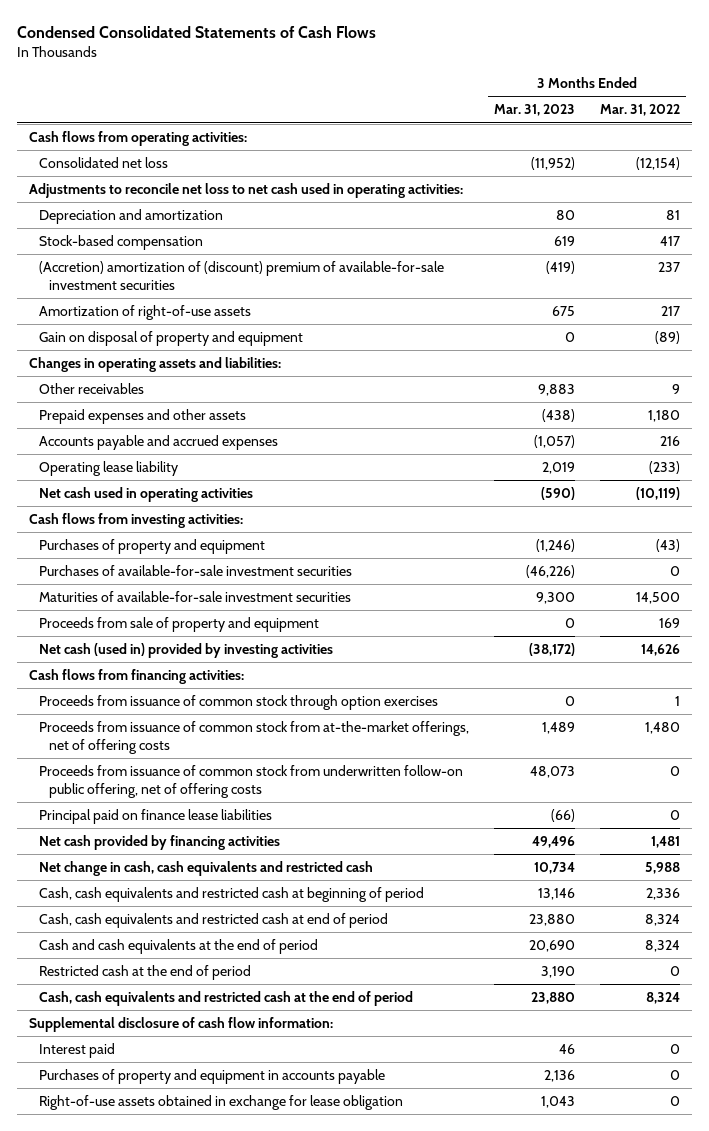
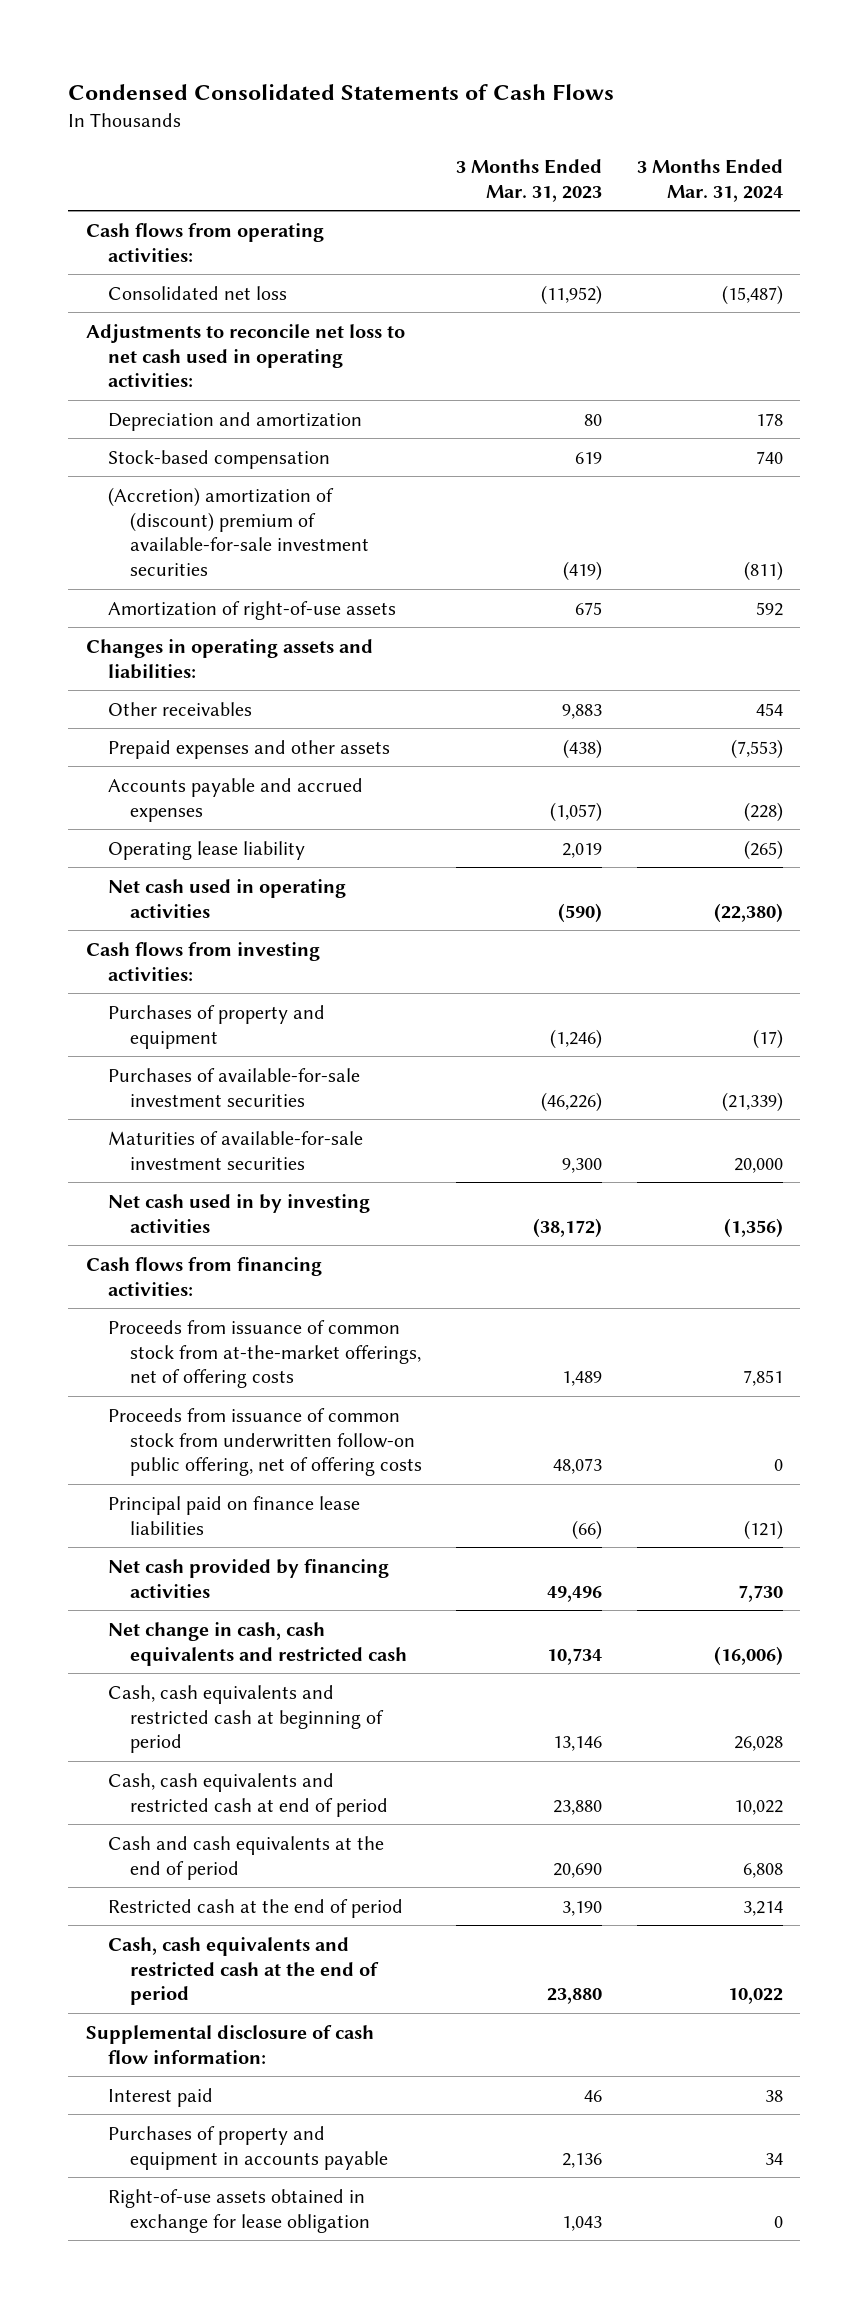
[599,104,680,117] Mar. 31, 2022 -> none
none -> [636,158,783,202] 3 Months Ended Mar. 31, 2024
[39,330,304,346] Gain on disposal of property and equipment -> none
[39,616,320,632] Proceeds from sale of property and equipment -> none
[39,642,334,658] Net cash (used in) provided by investing activities -> [107,1193,370,1233] Net cash used in by investing activities
[39,694,439,710] Proceeds from issuance of common stock through option exercises -> none

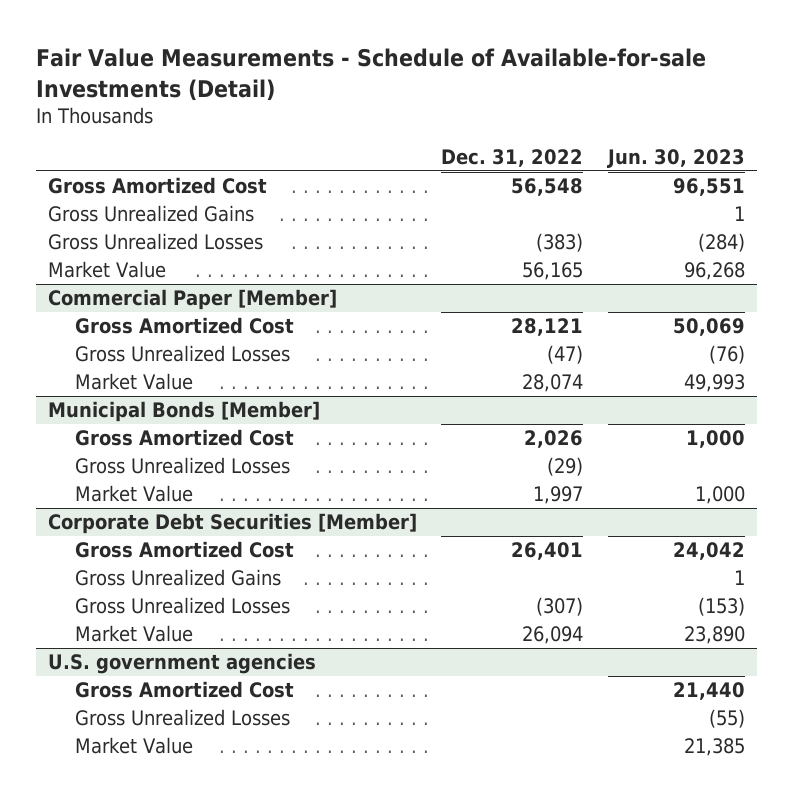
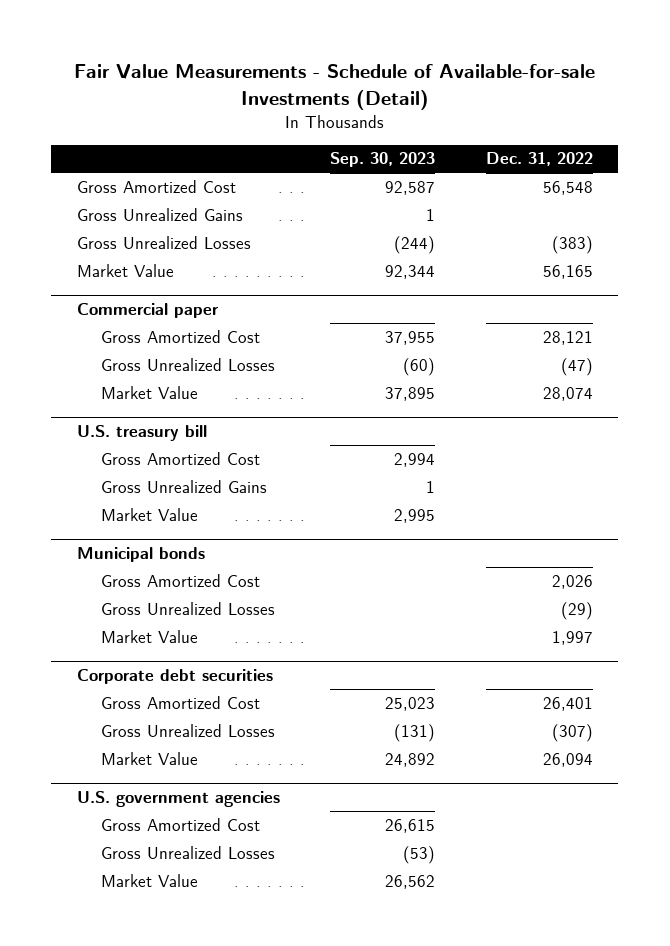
[606,148,745,168] Jun. 30, 2023 -> none
none -> [330,152,436,168] Sep. 30, 2023
[47,289,337,311] Commercial Paper [Member] -> [76,303,219,319] Commercial paper
none -> [76,425,207,442] U.S. treasury bill
none -> [100,451,260,465] Gross Amortized Cost
none -> [100,479,267,493] Gross Unrealized Gains
none -> [100,507,198,521] Market Value
[47,401,320,423] Municipal Bonds [Member] -> [76,547,205,563] Municipal bonds
[47,513,417,535] Corporate Debt Securities [Member] -> [76,669,273,685] Corporate debt securities
[74,569,281,587] Gross Unrealized Gains -> none

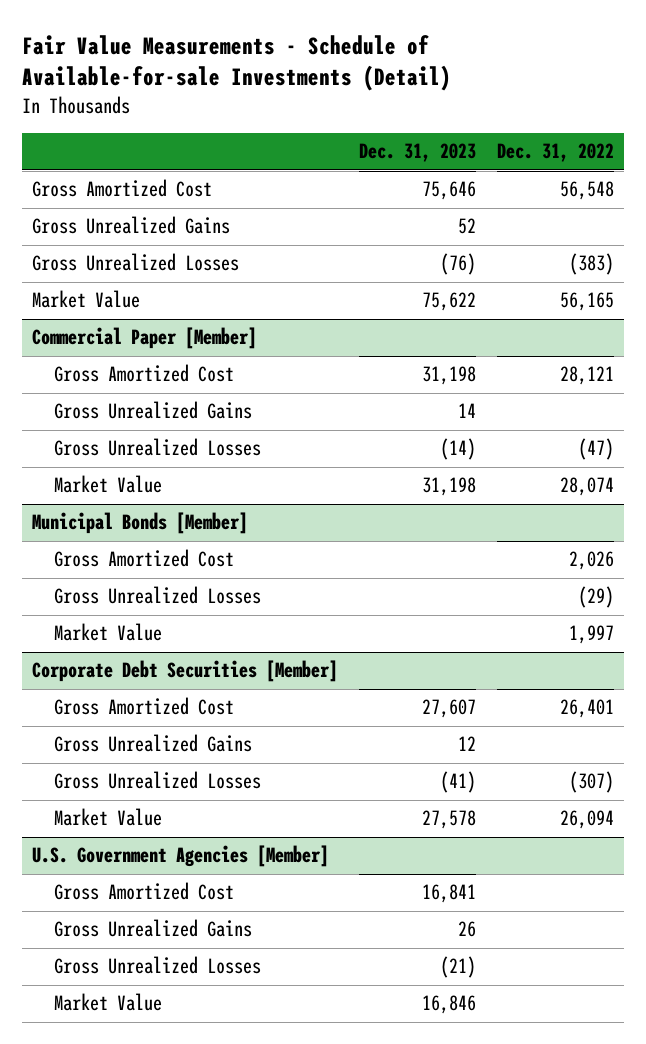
[330,152,436,168] Sep. 30, 2023 -> none
none -> [359,143,477,163] Dec. 31, 2023
[76,303,219,319] Commercial paper -> [32,327,258,350] Commercial Paper [Member]
none -> [54,401,253,420] Gross Unrealized Gains
[76,425,207,442] U.S. treasury bill -> none
[100,451,260,465] Gross Amortized Cost -> none
[100,479,267,493] Gross Unrealized Gains -> none
[100,507,198,521] Market Value -> none
[76,547,205,563] Municipal bonds -> [32,512,249,535] Municipal Bonds [Member]
[76,669,273,685] Corporate debt securities -> [32,660,339,683] Corporate Debt Securities [Member]
none -> [54,734,253,753] Gross Unrealized Gains
[76,791,280,808] U.S. government agencies -> [32,845,330,868] U.S. Government Agencies [Member]
none -> [54,919,253,938] Gross Unrealized Gains

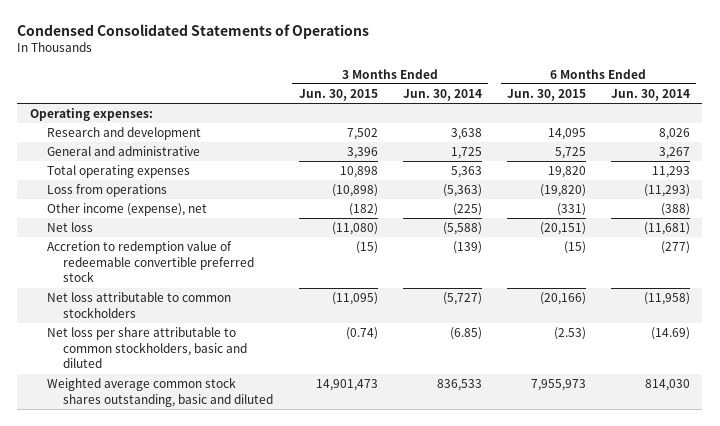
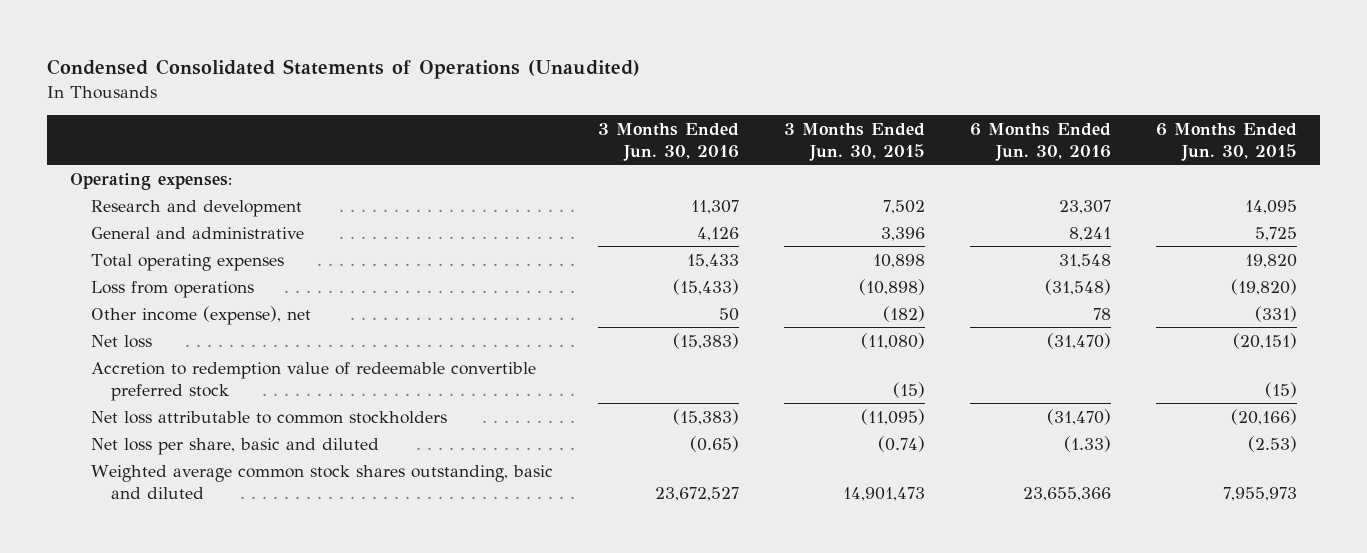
[17,23,370,39] Condensed Consolidated Statements of Operations -> [47,59,641,80] Condensed Consolidated Statements of Operations (Unaudited)
[402,89,482,102] Jun. 30, 2014 -> none
[610,89,690,102] Jun. 30, 2014 -> none
none -> [597,123,739,161] 3 Months Ended Jun. 30, 2016
none -> [970,123,1112,161] 6 Months Ended Jun. 30, 2016
[46,327,248,369] Net loss per share attributable to common stockholders, basic and diluted -> [90,437,379,455] Net loss per share, basic and diluted

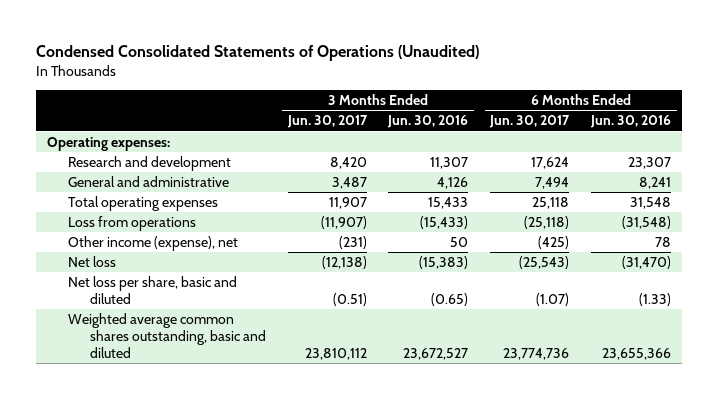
[783,123,925,161] 3 Months Ended Jun. 30, 2015 -> none
[1156,123,1298,161] 6 Months Ended Jun. 30, 2015 -> none
none -> [286,115,368,129] Jun. 30, 2017
none -> [489,115,571,129] Jun. 30, 2017
[90,361,536,401] Accretion to redemption value of redeemable convertible preferred stock -> none
[90,410,447,424] Net loss attributable to common stockholders -> none
[90,464,553,499] Weighted average common stock shares outstanding, basic and diluted -> [68,312,266,358] Weighted average common shares outstanding, basic and diluted

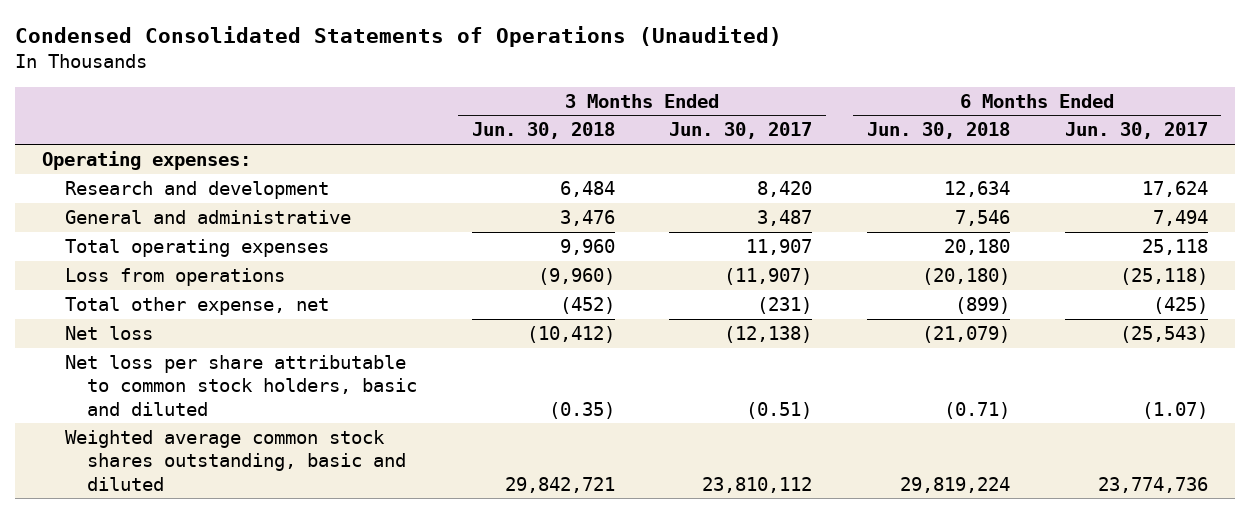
[387,115,469,129] Jun. 30, 2016 -> none
[590,115,672,129] Jun. 30, 2016 -> none
none -> [471,122,615,140] Jun. 30, 2018
none -> [867,122,1011,140] Jun. 30, 2018
[68,235,239,251] Other income (expense), net -> [64,297,329,316] Total other expense, net
[68,275,238,304] Net loss per share, basic and diluted -> [64,355,418,416] Net loss per share attributable to common stock holders, basic and diluted
[68,312,266,358] Weighted average common shares outstanding, basic and diluted -> [64,430,407,491] Weighted average common stock shares outstanding, basic and diluted

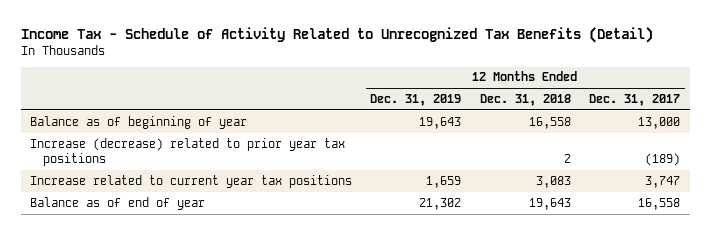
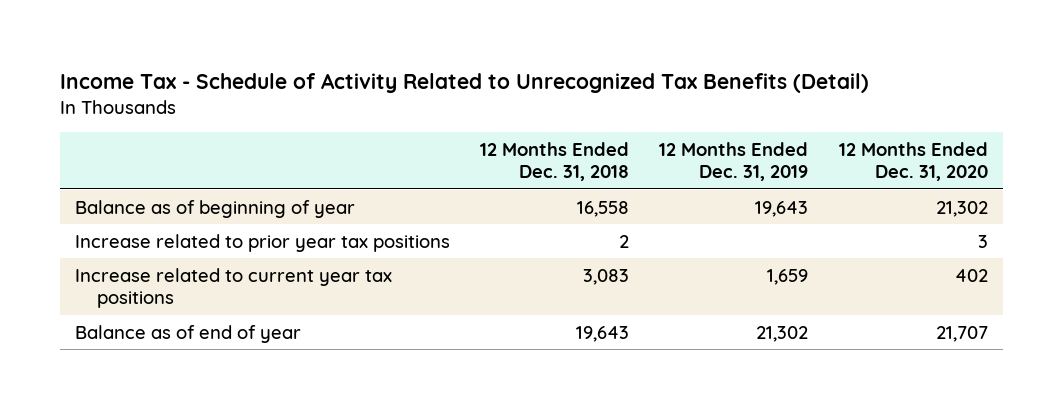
[589,94,681,107] Dec. 31, 2017 -> none
none -> [838,141,988,182] 12 Months Ended Dec. 31, 2020
[29,137,345,166] Increase (decrease) related to prior year tax positions -> [75,233,451,252] Increase related to prior year tax positions

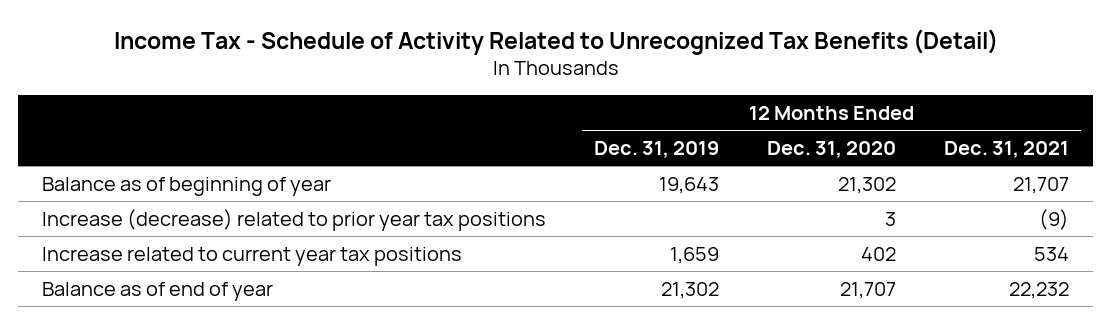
[480,141,630,182] 12 Months Ended Dec. 31, 2018 -> none
none -> [944,140,1070,158] Dec. 31, 2021
[75,233,451,252] Increase related to prior year tax positions -> [41,208,546,231] Increase (decrease) related to prior year tax positions

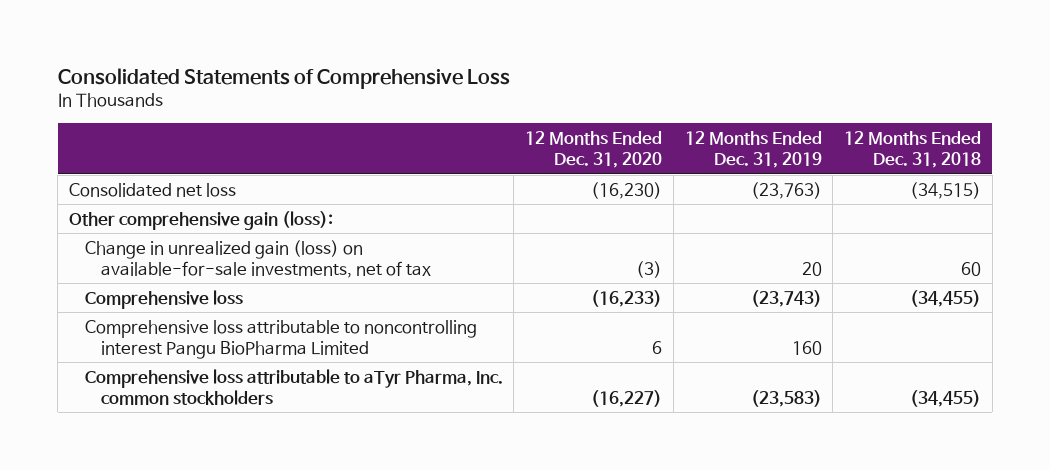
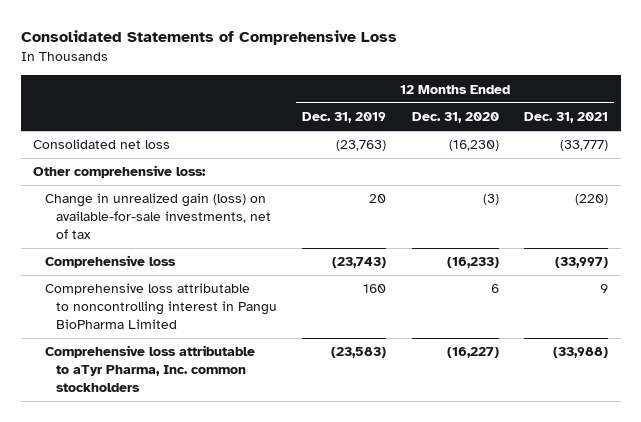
[844,131,982,169] 12 Months Ended Dec. 31, 2018 -> none
none -> [524,112,609,124] Dec. 31, 2021
[68,210,333,230] Other comprehensive gain (loss): -> [33,165,207,179] Other comprehensive loss:
[84,319,477,359] Comprehensive loss attributable to noncontrolling interest Pangu BioPharma Limited -> [44,283,278,330] Comprehensive loss attributable to noncontrolling interest in Pangu BioPharma Limited

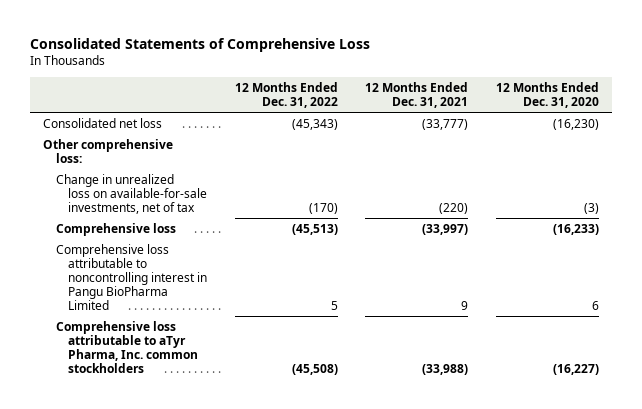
[302,112,387,124] Dec. 31, 2019 -> none
none -> [234,82,338,109] 12 Months Ended Dec. 31, 2022
[44,193,272,240] Change in unrealized gain (loss) on available-for-sale investments, net of tax -> [55,173,208,215] Change in unrealized loss on available-for-sale investments, net of tax

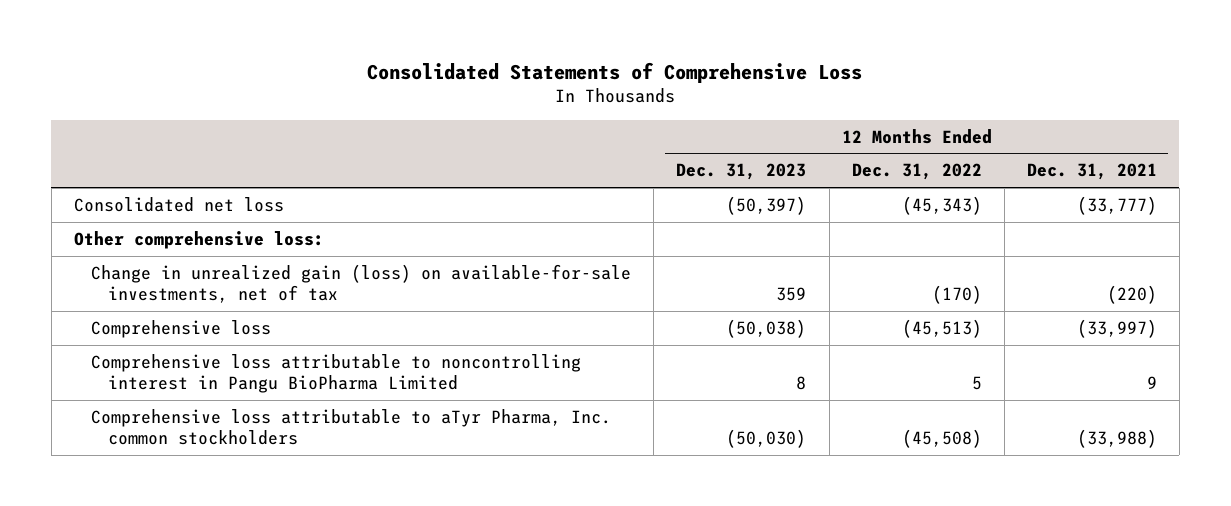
[495,82,599,109] 12 Months Ended Dec. 31, 2020 -> none
none -> [676,163,807,181] Dec. 31, 2023
[55,173,208,215] Change in unrealized loss on available-for-sale investments, net of tax -> [91,263,632,303] Change in unrealized gain (loss) on available-for-sale investments, net of tax

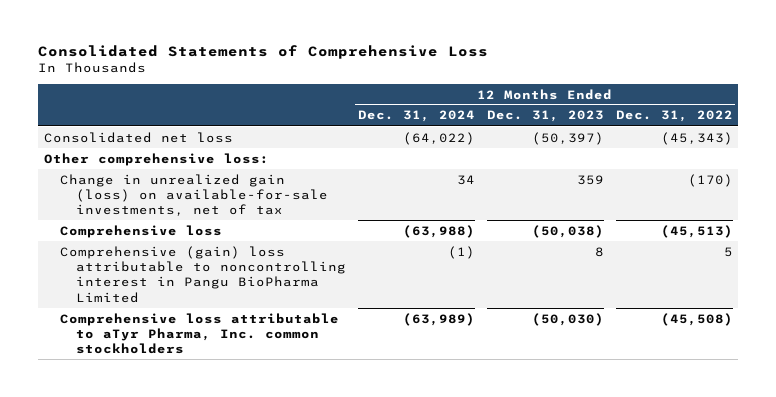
[1026,163,1157,181] Dec. 31, 2021 -> none
none -> [357,110,475,123] Dec. 31, 2024
[91,353,582,393] Comprehensive loss attributable to noncontrolling interest in Pangu BioPharma Limited -> [59,245,346,303] Comprehensive (gain) loss attributable to noncontrolling interest in Pangu BioPharma Limited

